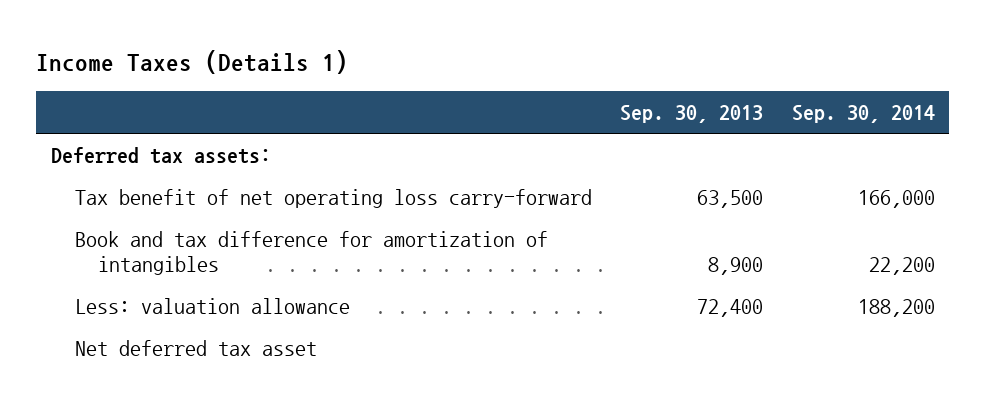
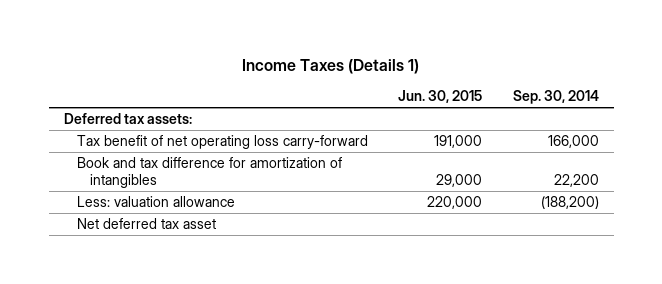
[620,105,764,124] Sep. 30, 2013 -> none
none -> [398,90,483,104] Jun. 30, 2015
[858,298,936,317] 188,200 -> [540,196,599,210] (188,200)

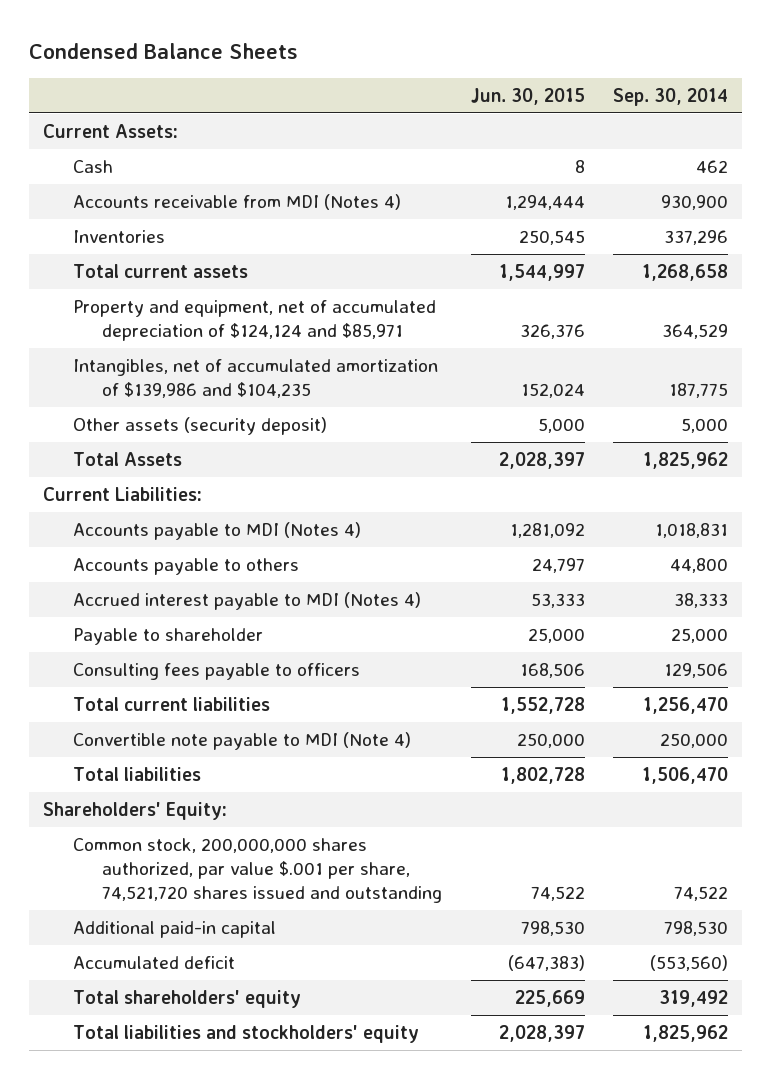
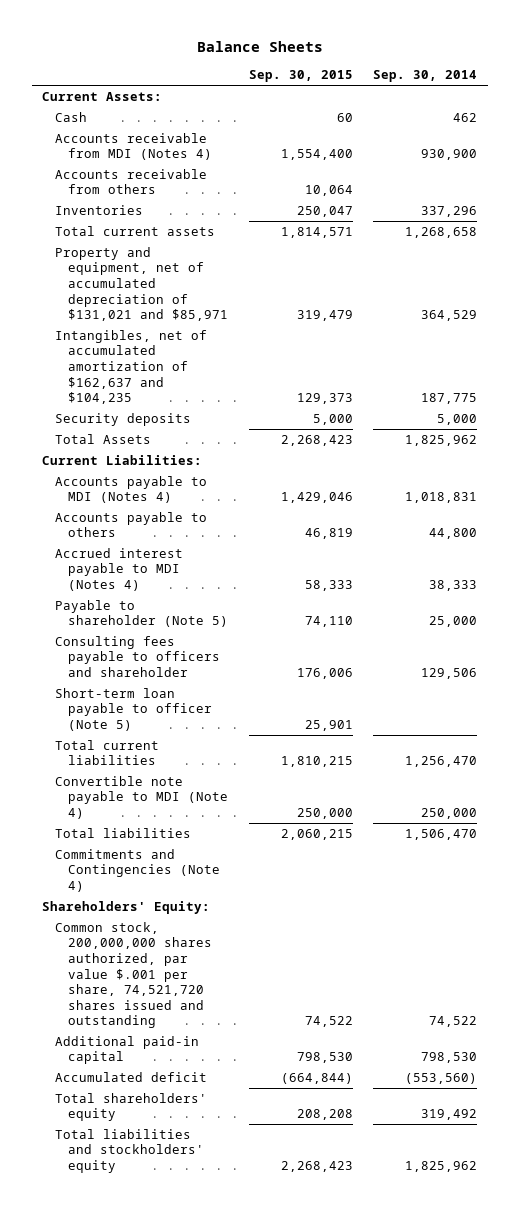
[29,42,299,59] Condensed Balance Sheets -> [196,40,323,52] Balance Sheets
[470,87,585,105] Jun. 30, 2015 -> none
none -> [248,70,353,83] Sep. 30, 2015
none -> [55,168,208,195] Accounts receivable from others
[72,299,436,342] Property and equipment, net of accumulated depreciation of $124,124 and $85,971 -> [55,246,229,322] Property and equipment, net of accumulated depreciation of $131,021 and $85,971
[72,358,438,399] Intangibles, net of accumulated amortization of $139,986 and $104,235 -> [55,329,208,405] Intangibles, net of accumulated amortization of $162,637 and $104,235
[72,416,327,435] Other assets (security deposit) -> [55,412,192,426] Security deposits
[72,627,263,645] Payable to shareholder -> [55,599,229,628] Payable to shareholder (Note 5)
[72,662,360,680] Consulting fees payable to officers -> [55,635,221,678] Consulting fees payable to officers and shareholder
none -> [55,687,213,732] Short-term loan payable to officer (Note 5)
none -> [55,848,221,893] Commitments and Contingencies (Note 4)

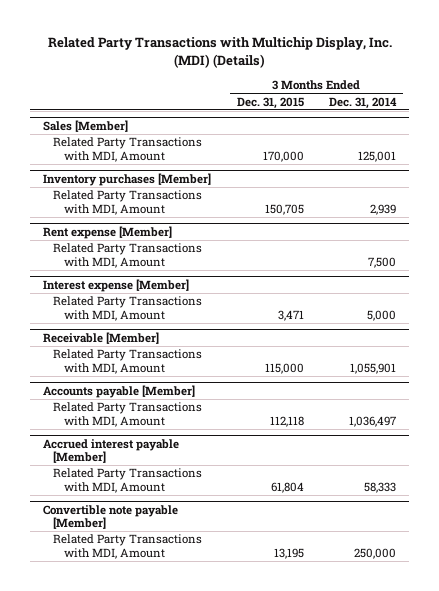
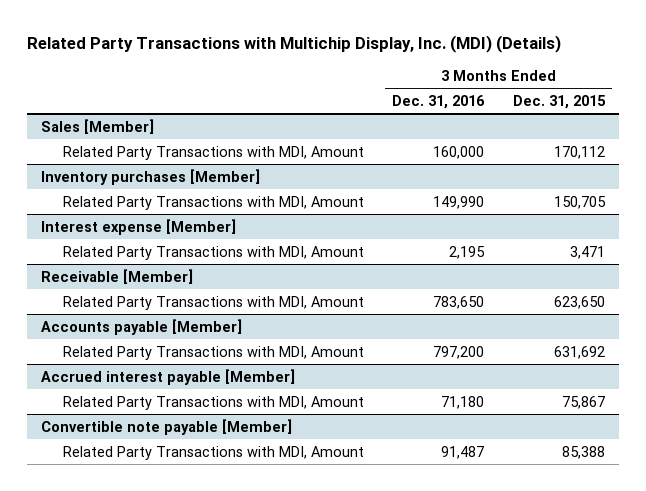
[329,96,398,109] Dec. 31, 2014 -> none
none -> [392,94,486,109] Dec. 31, 2016
[262,150,304,162] 170,000 -> [553,145,605,159] 170,112
[42,225,172,239] Rent expense [Member] -> none
[53,243,203,268] Related Party Transactions with MDI, Amount -> none
[264,362,304,374] 115,000 -> [553,295,605,309] 623,650
[269,415,304,427] 112,118 -> [553,345,605,359] 631,692
[270,481,304,493] 61,804 -> [561,395,605,409] 75,867
[273,547,304,559] 13,195 -> [561,445,605,459] 85,388

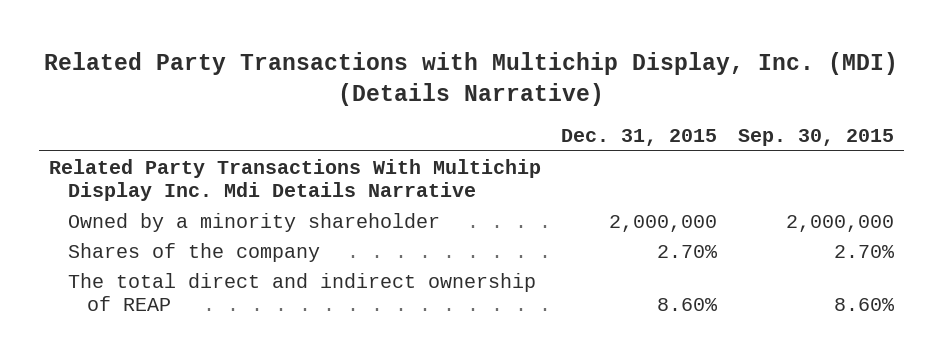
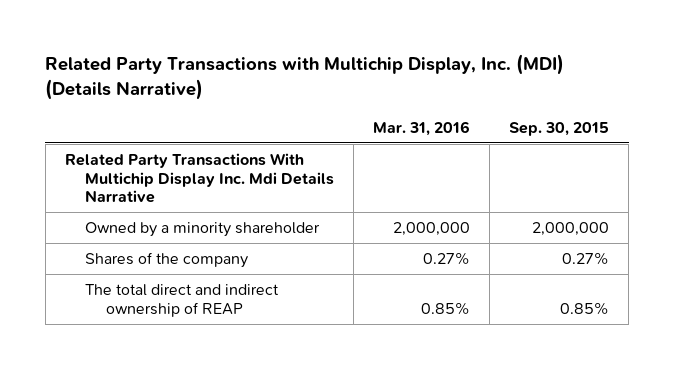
[561,129,718,147] Dec. 31, 2015 -> none
none -> [373,120,471,136] Mar. 31, 2016
[833,244,895,258] 2.70% -> [562,251,610,265] 0.27%
[833,298,895,312] 8.60% -> [560,301,610,315] 0.85%

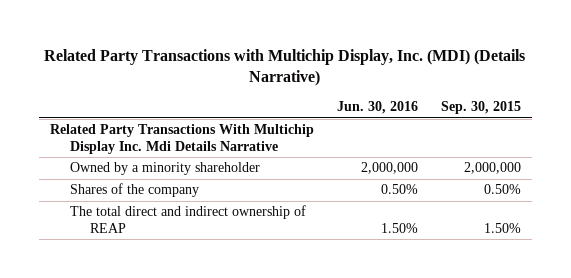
[373,120,471,136] Mar. 31, 2016 -> none
none -> [336,101,418,115] Jun. 30, 2016
[562,251,610,265] 0.27% -> [483,184,521,195] 0.50%
[560,301,610,315] 0.85% -> [483,222,521,233] 1.50%

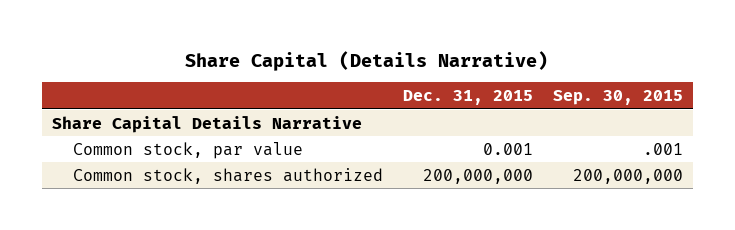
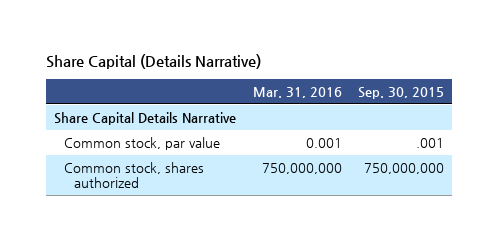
[402,90,533,106] Dec. 31, 2015 -> none
none -> [252,87,342,99] Mar. 31, 2016
[572,168,683,184] 200,000,000 -> [364,162,445,174] 750,000,000

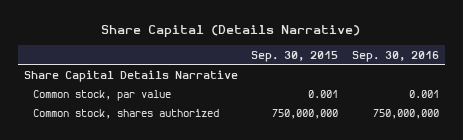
[252,87,342,99] Mar. 31, 2016 -> none
none -> [351,50,439,62] Sep. 30, 2016
[416,137,445,148] .001 -> [308,89,339,98] 0.001

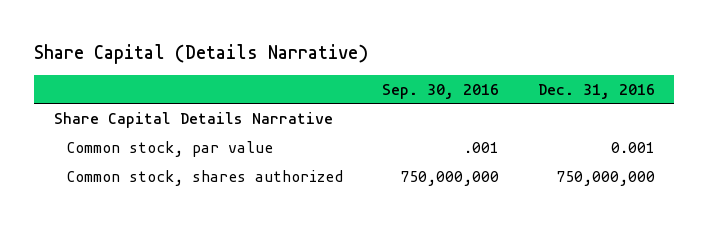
[251,50,339,62] Sep. 30, 2015 -> none
none -> [537,83,655,99] Dec. 31, 2016
[408,89,439,98] 0.001 -> [463,141,499,153] .001

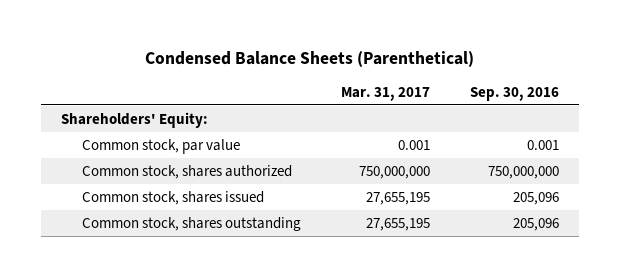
[34,43,369,64] Share Capital (Details Narrative) -> [144,51,474,68] Condensed Balance Sheets (Parenthetical)
[537,83,655,99] Dec. 31, 2016 -> none
none -> [341,87,431,102] Mar. 31, 2017
[53,111,333,128] Share Capital Details Narrative -> none
none -> [60,111,208,128] Shareholders' Equity:
[463,141,499,153] .001 -> [526,139,559,150] 0.001
none -> [82,190,265,205] Common stock, shares issued
none -> [82,216,302,231] Common stock, shares outstanding

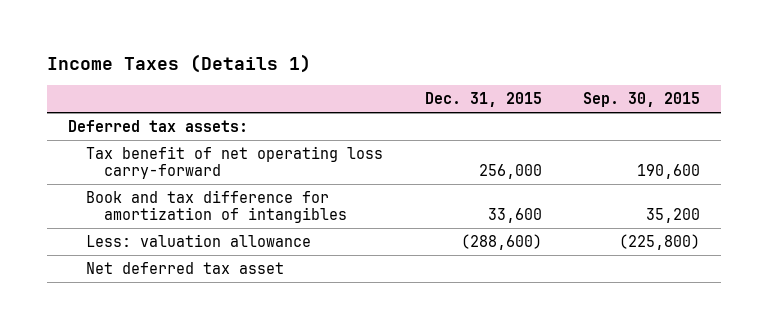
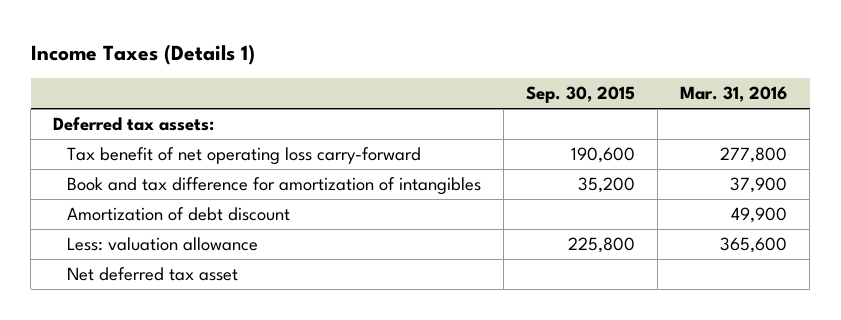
[424,92,542,108] Dec. 31, 2015 -> none
none -> [680,86,788,103] Mar. 31, 2016
none -> [67,206,291,221] Amortization of debt discount
[619,233,701,250] (225,800) -> [568,236,636,253] 225,800

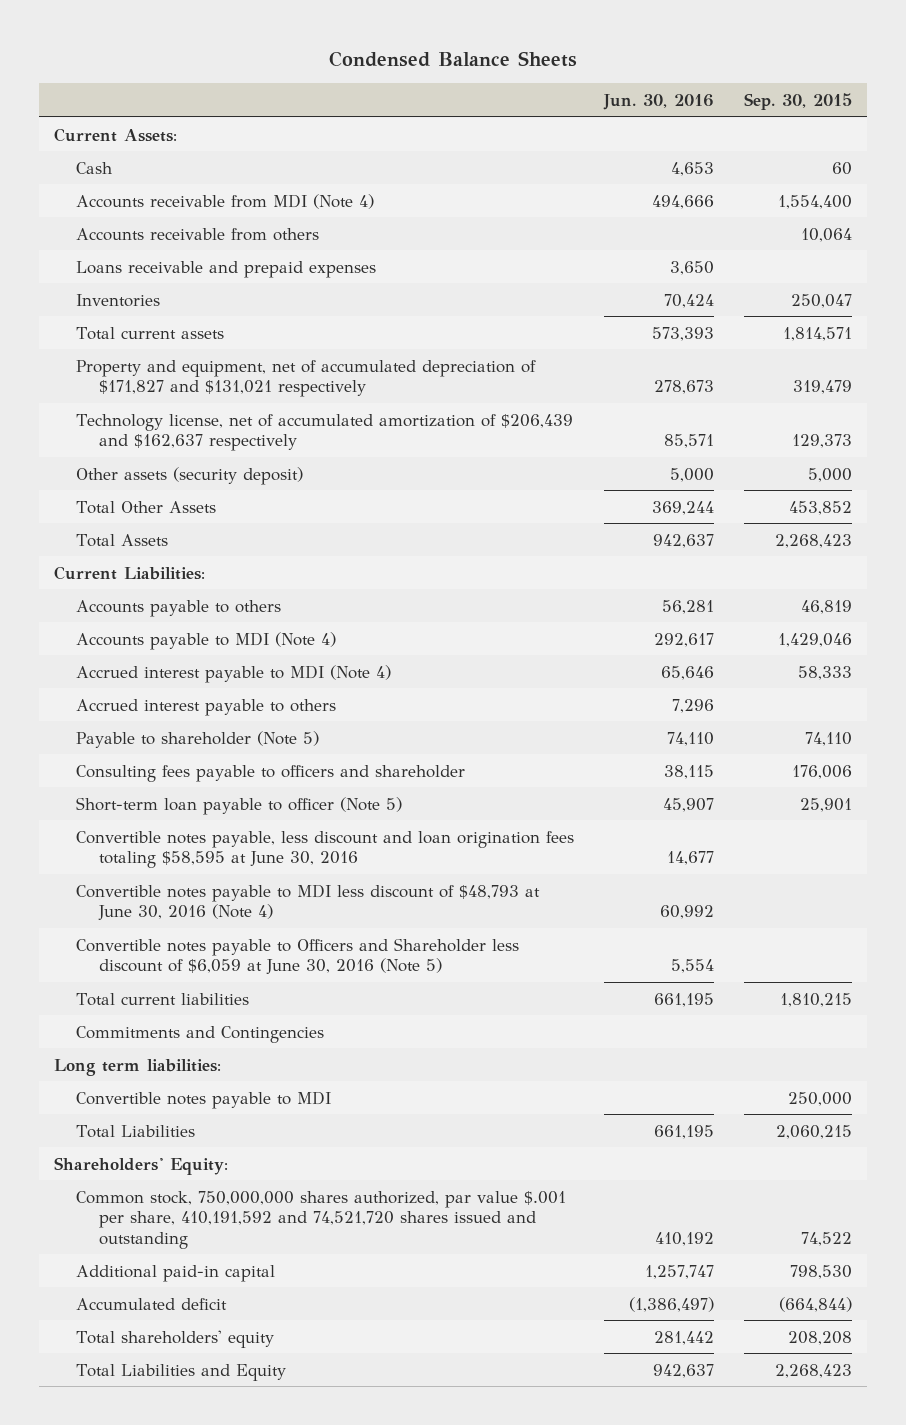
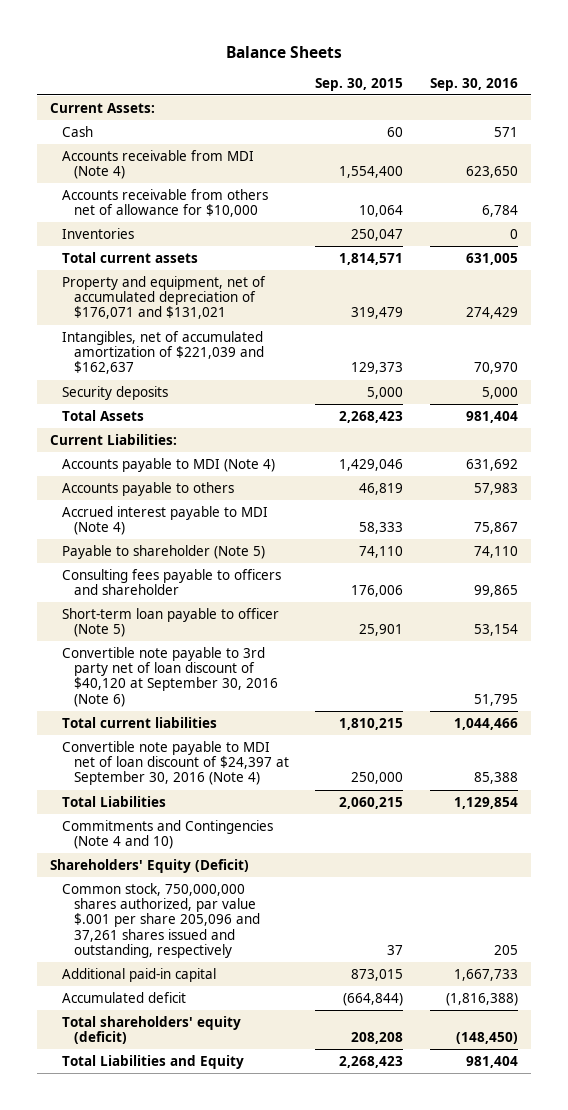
[328,51,577,68] Condensed Balance Sheets -> [226,45,343,58] Balance Sheets
[603,93,715,110] Jun. 30, 2016 -> none
none -> [429,77,518,91] Sep. 30, 2016
[76,260,377,278] Loans receivable and prepaid expenses -> none
[76,227,320,241] Accounts receivable from others -> [62,188,269,218] Accounts receivable from others net of allowance for $10,000
[76,500,217,514] Total Other Assets -> none
[76,359,537,398] Property and equipment, net of accumulated depreciation of $171,827 and $131,021 respectively -> [62,275,267,320] Property and equipment, net of accumulated depreciation of $176,071 and $131,021
[76,413,574,452] Technology license, net of accumulated amortization of $206,439 and $162,637 respectively -> [62,330,265,375] Intangibles, net of accumulated amortization of $221,039 and $162,637
[76,466,304,485] Other assets (security deposit) -> [62,385,169,400] Security deposits
[76,599,282,617] Accounts payable to others -> [62,481,235,496] Accounts payable to others
[76,698,337,716] Accrued interest payable to others -> none
[76,830,575,869] Convertible notes payable, less discount and loan origination fees totaling $58,595 at June 30, 2016 -> none
[76,883,541,921] Convertible notes payable to MDI less discount of $48,793 at June 30, 2016 (Note 4) -> none
[76,937,520,975] Convertible notes payable to Officers and Shareholder less discount of $6,059 at June 30, 2016 (Note 5) -> [62,646,279,707] Convertible note payable to 3rd party net of loan discount of $40,120 at September 30, 2016 (Note 6)
[76,1025,325,1043] Commitments and Contingencies -> none
[54,1058,222,1076] Long term liabilities: -> none
[76,1090,332,1109] Convertible notes payable to MDI -> [62,740,290,786] Convertible note payable to MDI net of loan discount of $24,397 at September 30, 2016 (Note 4)
none -> [62,819,274,850] Commitments and Contingencies (Note 4 and 10)
[54,1156,229,1175] Shareholders' Equity: -> [50,858,250,873] Shareholders' Equity (Deficit)
[76,1190,567,1249] Common stock, 750,000,000 shares authorized, par value $.001 per share, 410,191,592 and 74,521,720 shares issued and outstanding -> [62,882,261,959] Common stock, 750,000,000 shares authorized, par value $.001 per share 205,096 and 37,261 shares issued and outstanding, respectively
[800,1231,852,1246] 74,522 -> [387,945,404,956] 37
[789,1264,852,1279] 798,530 -> [351,968,404,981] 873,015
[76,1329,275,1348] Total shareholders' equity -> [62,1015,242,1045] Total shareholders' equity (deficit)

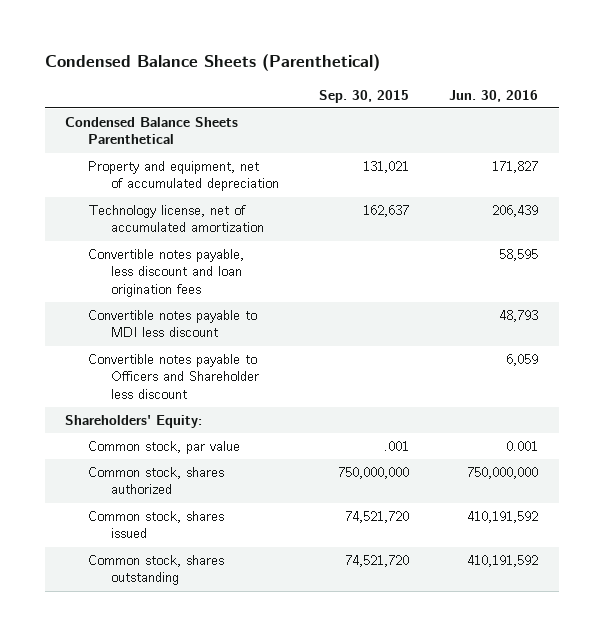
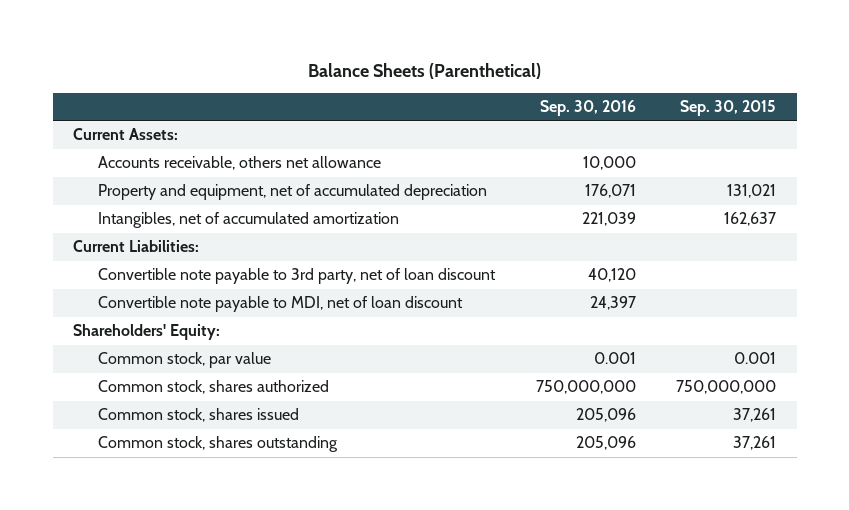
[45,54,381,72] Condensed Balance Sheets (Parenthetical) -> [307,63,541,80] Balance Sheets (Parenthetical)
[449,89,539,102] Jun. 30, 2016 -> none
none -> [539,100,636,117] Sep. 30, 2016
[65,117,239,145] Condensed Balance Sheets Parenthetical -> none
none -> [72,128,178,141] Current Assets:
none -> [97,156,381,171] Accounts receivable, others net allowance
[88,249,245,297] Convertible notes payable, less discount and loan origination fees -> none
[88,310,258,338] Convertible notes payable to MDI less discount -> none
[88,205,264,233] Technology license, net of accumulated amortization -> [97,212,399,229] Intangibles, net of accumulated amortization
none -> [72,240,199,253] Current Liabilities:
[88,354,259,399] Convertible notes payable to Officers and Shareholder less discount -> [97,268,496,285] Convertible note payable to 3rd party, net of loan discount
none -> [97,296,463,313] Convertible note payable to MDI, net of loan discount
[384,441,410,452] .001 -> [734,352,777,365] 0.001
[345,511,410,524] 74,521,720 -> [733,408,777,423] 37,261
[345,555,410,568] 74,521,720 -> [733,436,777,451] 37,261

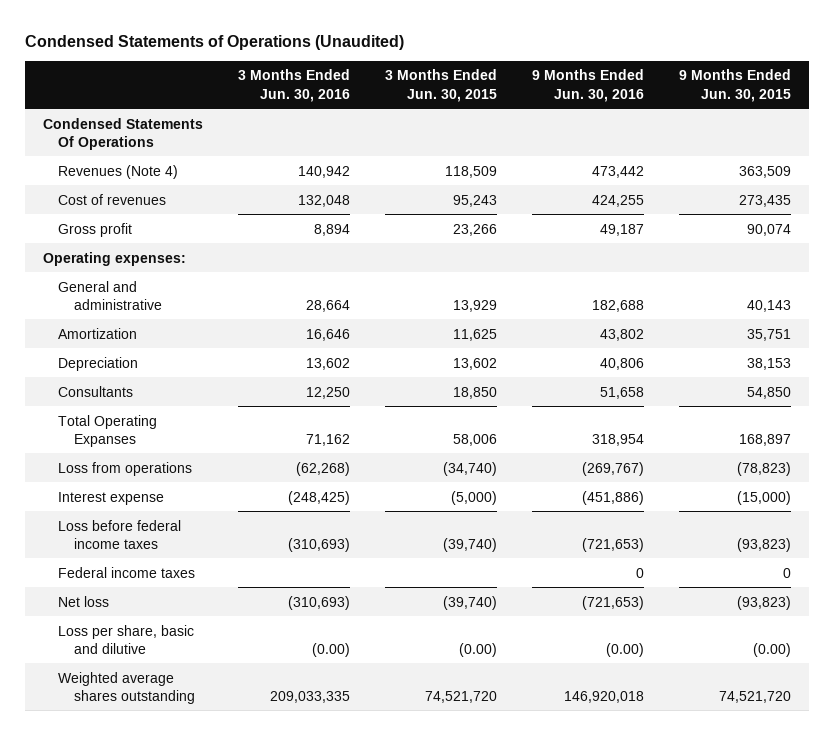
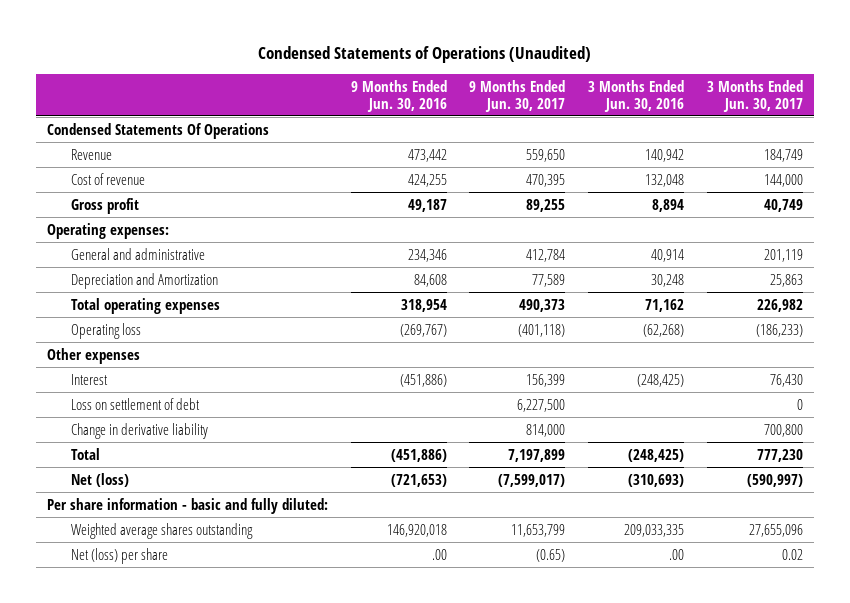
[384,69,497,102] 3 Months Ended Jun. 30, 2015 -> none
[678,69,791,102] 9 Months Ended Jun. 30, 2015 -> none
none -> [469,79,566,112] 9 Months Ended Jun. 30, 2017
none -> [706,79,803,112] 3 Months Ended Jun. 30, 2017
[58,164,179,179] Revenues (Note 4) -> [70,148,112,160] Revenue
[58,193,167,205] Cost of revenues -> [70,172,145,185] Cost of revenue
[58,327,138,339] Amortization -> none
[58,356,139,371] Depreciation -> none
[58,385,134,397] Consultants -> none
[58,519,182,549] Loss before federal income taxes -> none
[58,566,196,578] Federal income taxes -> none
[58,624,195,654] Loss per share, basic and dilutive -> none
[305,299,350,312] 28,664 -> [651,248,685,262] 40,914
[591,299,644,312] 182,688 -> [407,248,447,262] 234,346
none -> [70,272,218,289] Depreciation and Amortization
[58,414,158,447] Total Operating Expanses -> [70,297,220,314] Total operating expenses
[58,461,193,476] Loss from operations -> [70,322,141,339] Operating loss
none -> [47,347,141,364] Other expenses
[58,491,165,505] Interest expense -> [70,373,108,385] Interest
none -> [70,397,200,410] Loss on settlement of debt
none -> [70,422,208,439] Change in derivative liability
none -> [70,447,100,460] Total
[58,595,110,607] Net loss -> [70,472,129,487] Net (loss)
none -> [47,497,329,514] Per share information - basic and fully diluted:
none -> [70,547,168,564] Net (loss) per share

